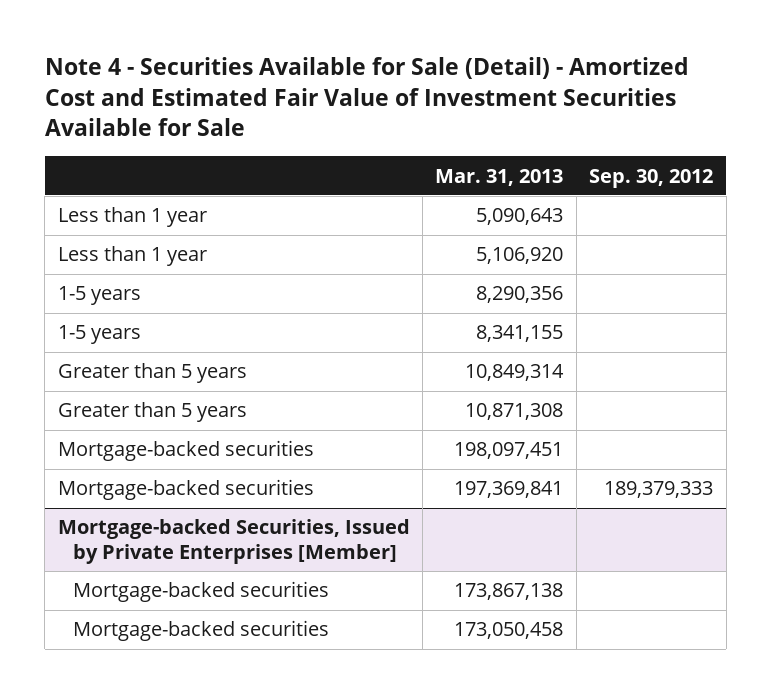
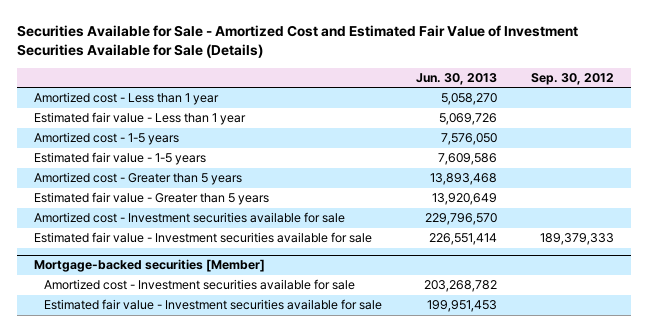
[44,57,689,137] Note 4 - Securities Available for Sale (Detail) - Amortized Cost and Estimated Fair Value of Investment Securities Available for Sale -> [17,25,579,59] Securities Available for Sale - Amortized Cost and Estimated Fair Value of Investment Securities Available for Sale (Details)
[435,168,564,186] Mar. 31, 2013 -> none
none -> [416,72,498,85] Jun. 30, 2013
[57,207,207,228] Less than 1 year -> [33,92,219,106] Amortized cost - Less than 1 year
[57,246,207,267] Less than 1 year -> [33,112,246,126] Estimated fair value - Less than 1 year
[57,286,141,306] 1-5 years -> [33,132,179,146] Amortized cost - 1-5 years
[57,325,141,345] 1-5 years -> [33,152,206,166] Estimated fair value - 1-5 years
[57,363,247,384] Greater than 5 years -> [33,172,242,186] Amortized cost - Greater than 5 years
[57,402,247,423] Greater than 5 years -> [33,192,269,206] Estimated fair value - Greater than 5 years
[57,440,314,462] Mortgage-backed securities -> [33,212,345,224] Amortized cost - Investment securities available for sale
[57,479,314,501] Mortgage-backed securities -> [33,232,372,244] Estimated fair value - Investment securities available for sale
[57,519,410,564] Mortgage-backed Securities, Issued by Private Enterprises [Member] -> [33,259,265,273] Mortgage-backed securities [Member]
[73,581,330,603] Mortgage-backed securities -> [44,279,356,291] Amortized cost - Investment securities available for sale
[73,620,330,642] Mortgage-backed securities -> [44,299,383,311] Estimated fair value - Investment securities available for sale

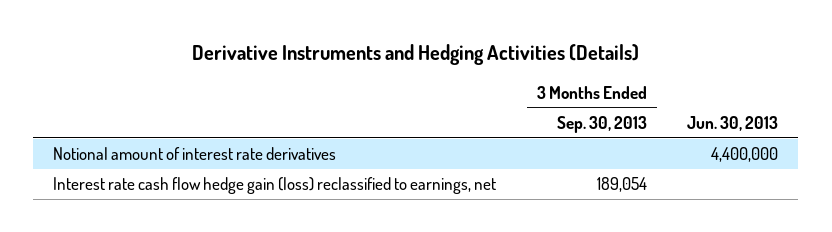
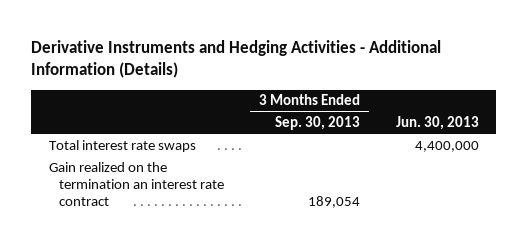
[191,44,639,66] Derivative Instruments and Hedging Activities (Details) -> [30,40,441,79] Derivative Instruments and Hedging Activities - Additional Information (Details)
[53,147,337,161] Notional amount of interest rate derivatives -> [48,139,196,152] Total interest rate swaps
[53,177,497,195] Interest rate cash flow hedge gain (loss) reclassified to earnings, net -> [48,161,224,206] Gain realized on the termination an interest rate contract

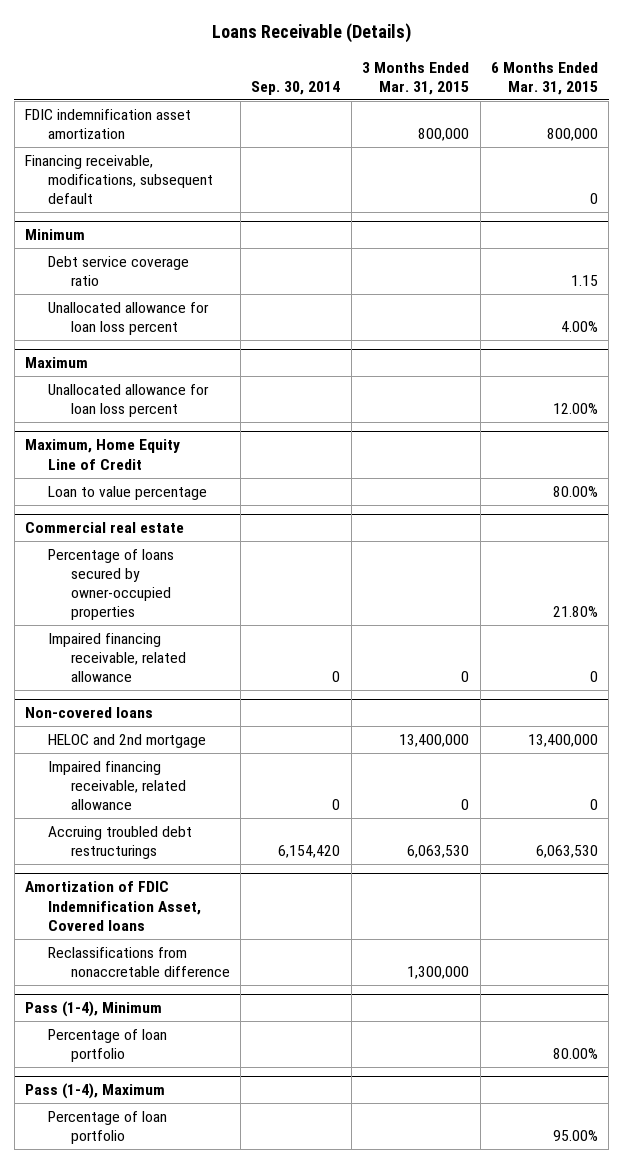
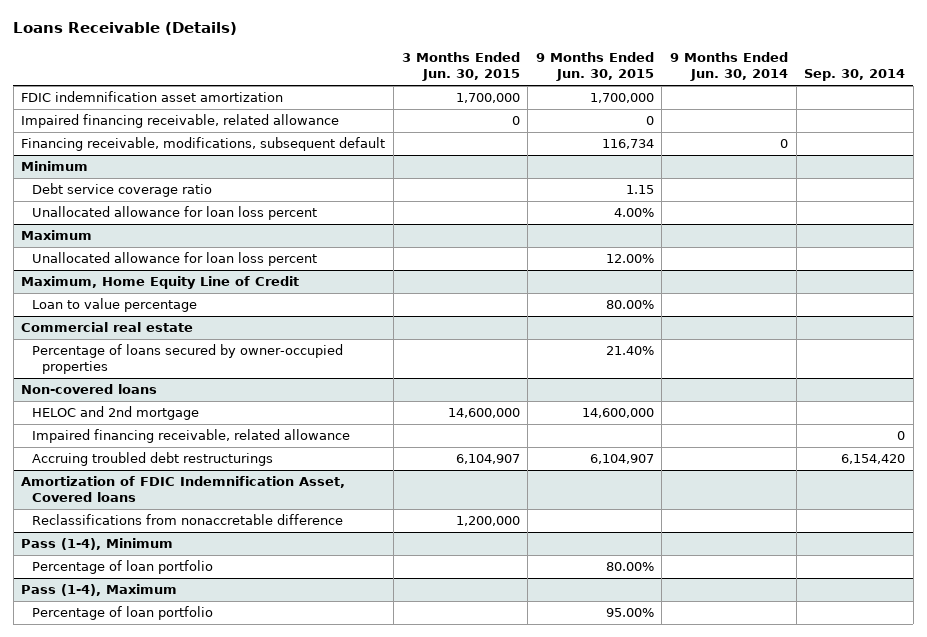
[362,61,470,95] 3 Months Ended Mar. 31, 2015 -> none
[491,61,599,95] 6 Months Ended Mar. 31, 2015 -> none
none -> [401,52,520,82] 3 Months Ended Jun. 30, 2015
none -> [535,52,654,82] 9 Months Ended Jun. 30, 2015
none -> [670,52,789,82] 9 Months Ended Jun. 30, 2014
none -> [21,114,340,129] Impaired financing receivable, related allowance
[47,632,186,683] Impaired financing receivable, related allowance -> none

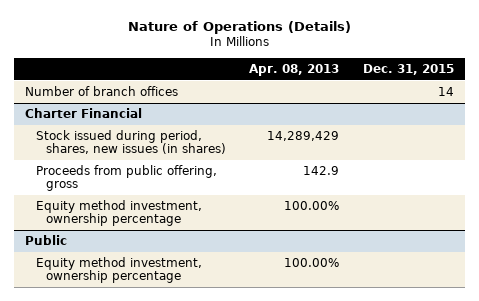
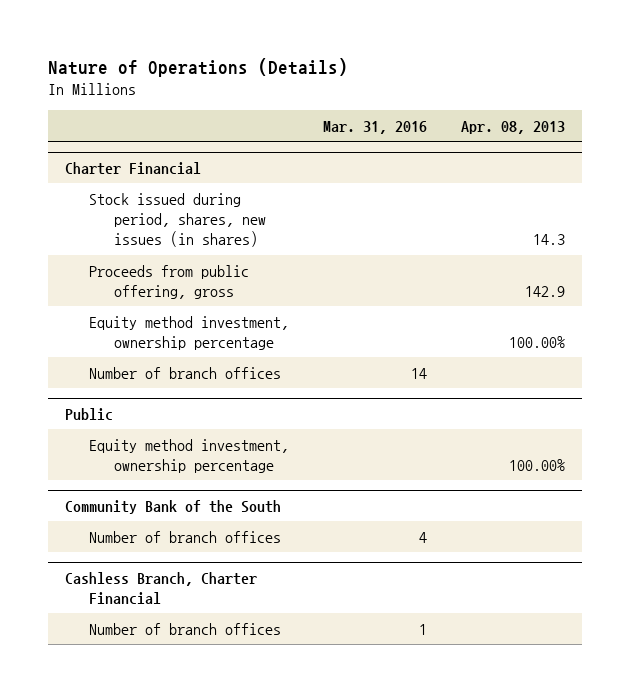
[362,63,454,75] Dec. 31, 2015 -> none
none -> [323,120,428,134] Mar. 31, 2016
[25,86,179,97] Number of branch offices -> none
[267,131,340,142] 14,289,429 -> [533,234,566,246] 14.3
none -> [89,366,282,379] Number of branch offices
none -> [64,499,281,514] Community Bank of the South
none -> [89,530,282,543] Number of branch offices
none -> [64,571,257,606] Cashless Branch, Charter Financial
none -> [89,622,282,635] Number of branch offices

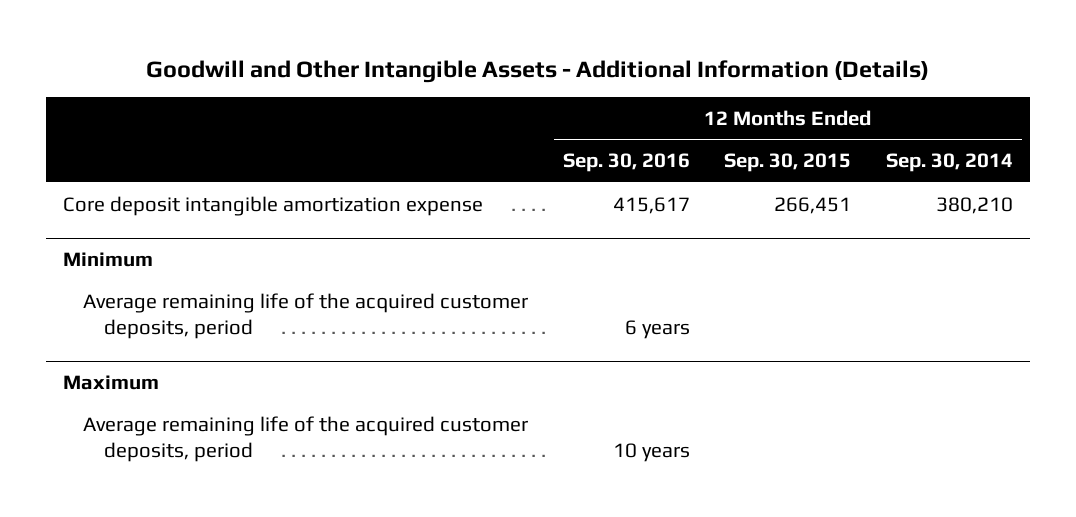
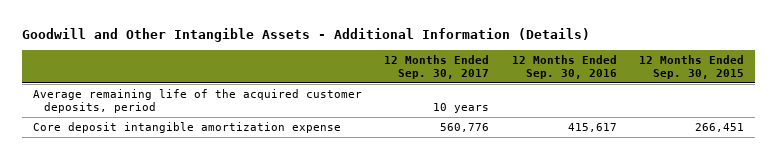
[885,153,1013,173] Sep. 30, 2014 -> none
none -> [384,54,490,79] 12 Months Ended Sep. 30, 2017
none -> [32,88,362,114] Average remaining life of the acquired customer deposits, period
[62,251,153,267] Minimum -> none
[83,292,529,339] Average remaining life of the acquired customer deposits, period -> none
[62,374,159,390] Maximum -> none
[83,415,529,462] Average remaining life of the acquired customer deposits, period -> none

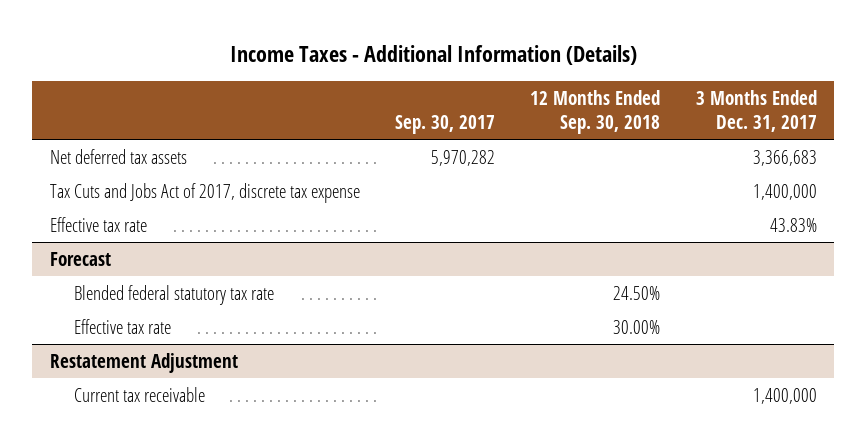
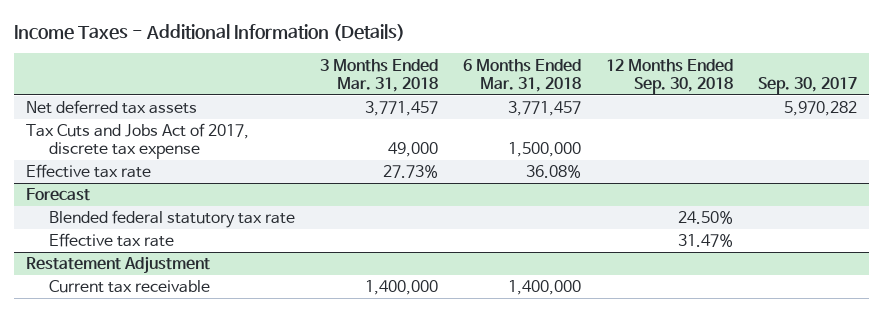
[695,90,817,132] 3 Months Ended Dec. 31, 2017 -> none
none -> [319,58,438,92] 3 Months Ended Mar. 31, 2018
none -> [462,58,581,92] 6 Months Ended Mar. 31, 2018
[613,320,661,335] 30.00% -> [677,234,733,248] 31.47%

